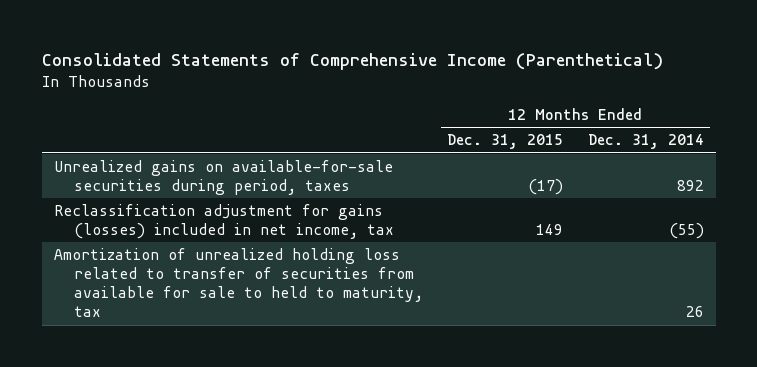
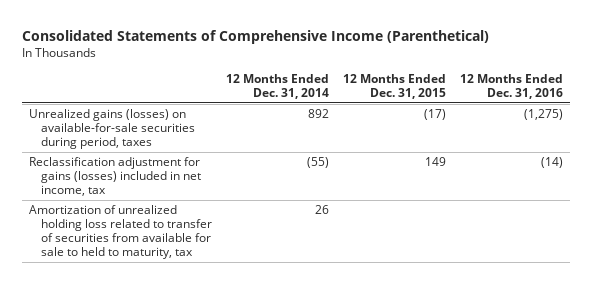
none -> [459,74,563,100] 12 Months Ended Dec. 31, 2016
[53,159,393,196] Unrealized gains on available-for-sale securities during period, taxes -> [28,109,196,150] Unrealized gains (losses) on available-for-sale securities during period, taxes

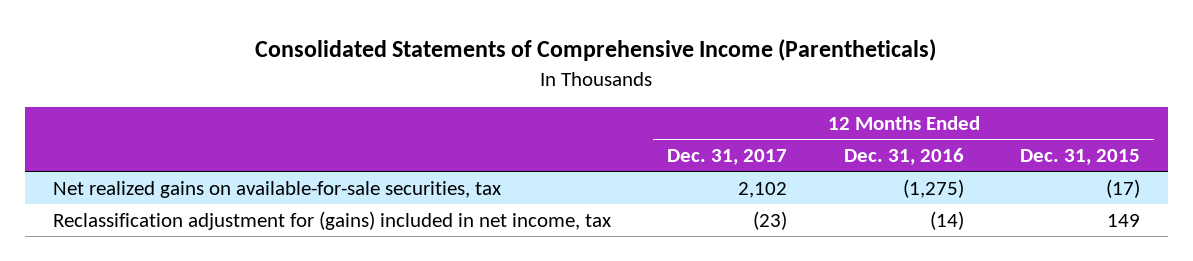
[21,29,489,44] Consolidated Statements of Comprehensive Income (Parenthetical) -> [255,39,937,62] Consolidated Statements of Comprehensive Income (Parentheticals)
[226,74,330,100] 12 Months Ended Dec. 31, 2014 -> none
none -> [667,149,788,166] Dec. 31, 2017
[28,205,213,260] Amortization of unrealized holding loss related to transfer of securities from available for sale to held to maturity, tax -> none
[28,109,196,150] Unrealized gains (losses) on available-for-sale securities during period, taxes -> [52,180,501,198] Net realized gains on available-for-sale securities, tax
[28,157,202,197] Reclassification adjustment for gains (losses) included in net income, tax -> [52,210,611,230] Reclassification adjustment for (gains) included in net income, tax

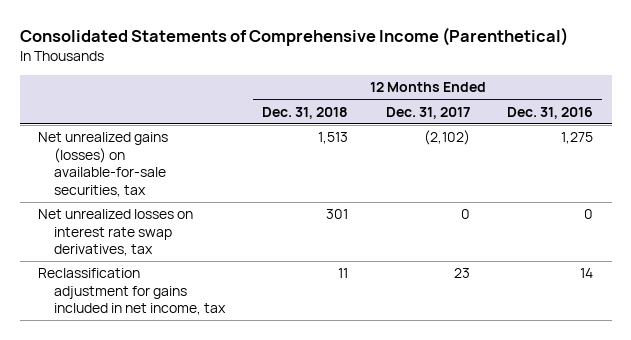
[255,39,937,62] Consolidated Statements of Comprehensive Income (Parentheticals) -> [19,26,568,46] Consolidated Statements of Comprehensive Income (Parenthetical)
[1020,149,1141,166] Dec. 31, 2015 -> none
none -> [262,106,349,119] Dec. 31, 2018
[52,180,501,198] Net realized gains on available-for-sale securities, tax -> [38,132,169,197] Net unrealized gains (losses) on available-for-sale securities, tax
[738,181,788,198] 2,102 -> [423,130,470,146] (2,102)
[902,178,964,198] (1,275) -> [560,132,593,145] 1,275
none -> [38,209,194,257] Net unrealized losses on interest rate swap derivatives, tax
[52,210,611,230] Reclassification adjustment for (gains) included in net income, tax -> [38,268,226,316] Reclassification adjustment for gains included in net income, tax
[753,210,788,230] (23) -> [453,268,470,279] 23
[929,210,964,230] (14) -> [579,268,593,279] 14

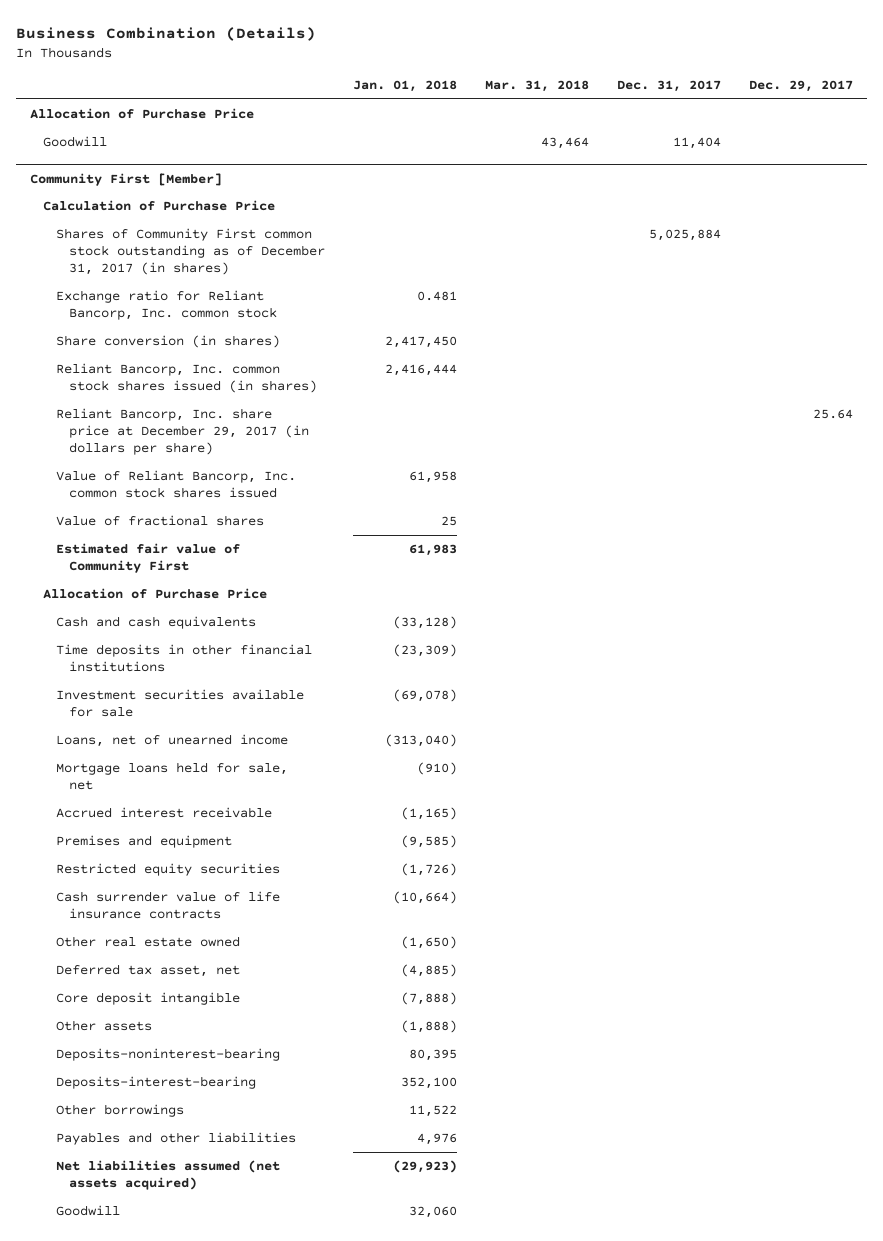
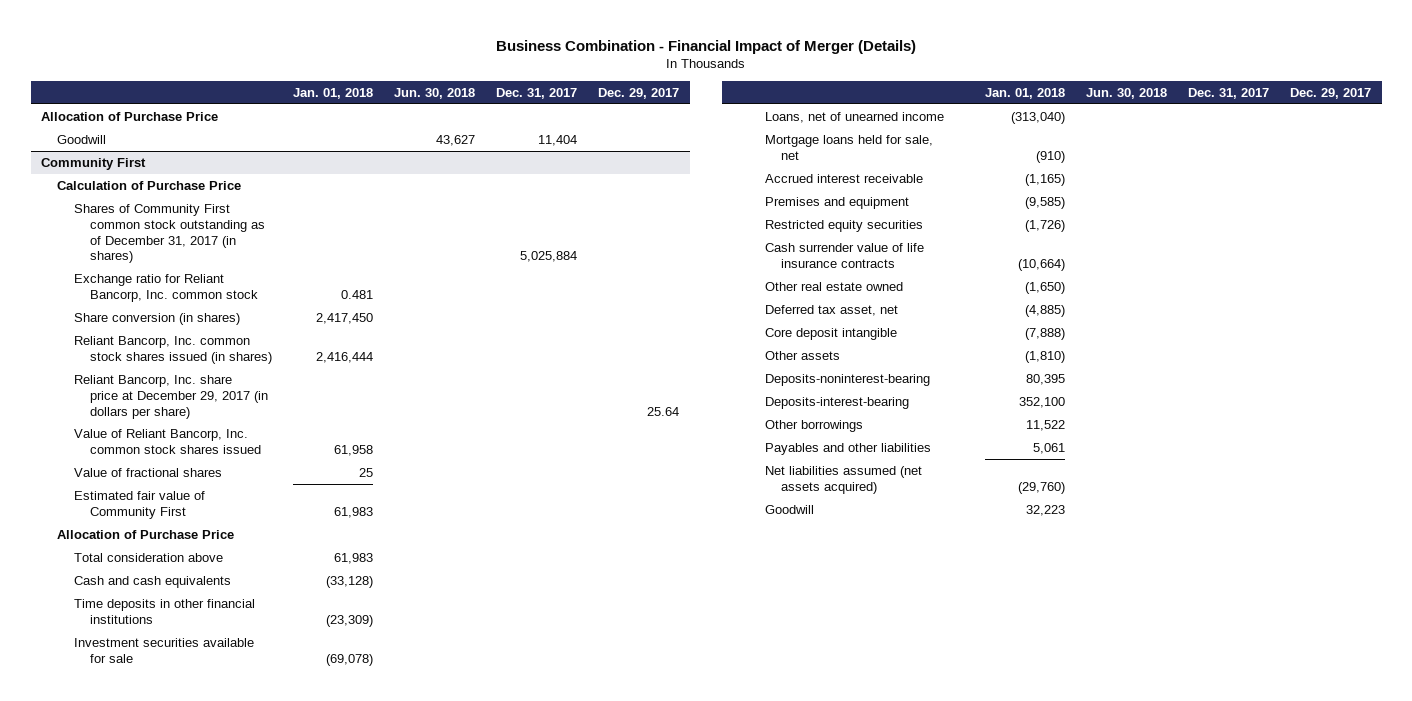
[16,26,317,41] Business Combination (Details) -> [496,39,917,54] Business Combination - Financial Impact of Merger (Details)
[484,79,589,92] Mar. 31, 2018 -> none
none -> [394,87,476,99] Jun. 30, 2018
[30,172,223,186] Community First [Member] -> [41,157,147,170] Community First
none -> [73,552,223,562] Total consideration above
[400,1020,457,1034] (1,888) -> [1024,350,1065,363] (1,810)
[416,1133,457,1146] 4,976 -> [1032,442,1065,454] 5,061
[392,1160,457,1174] (29,923) -> [1017,481,1065,494] (29,760)
[408,1206,457,1219] 32,060 -> [1025,504,1065,516] 32,223

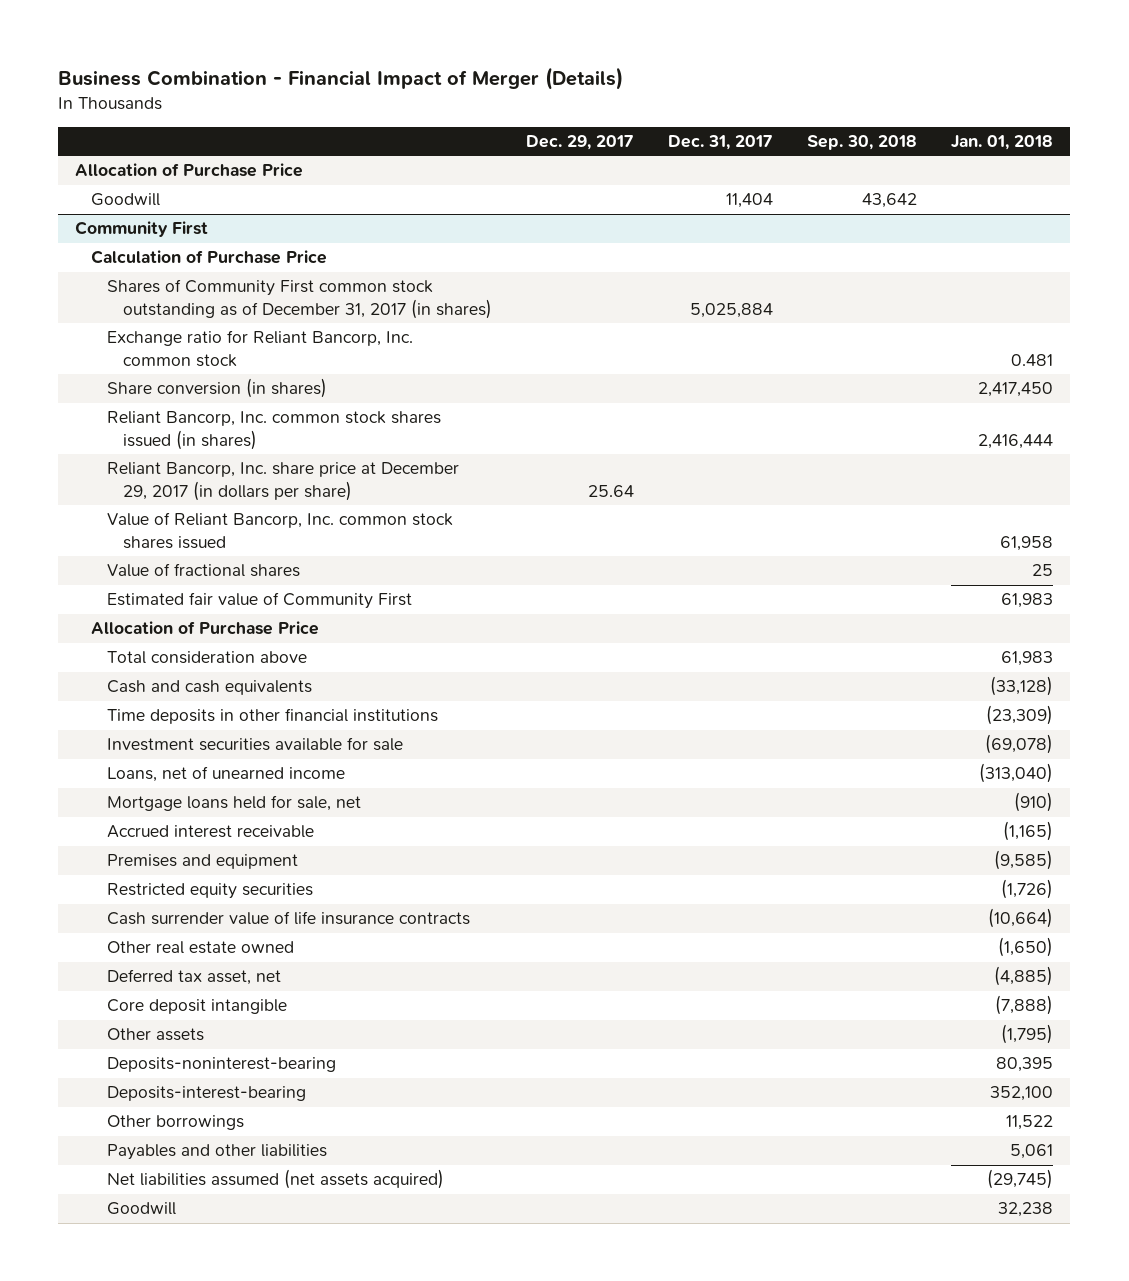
[394,87,476,99] Jun. 30, 2018 -> none
none -> [807,134,918,150] Sep. 30, 2018
[1024,350,1065,363] (1,810) -> [1001,1024,1054,1045] (1,795)
[1017,481,1065,494] (29,760) -> [987,1169,1054,1190] (29,745)
[1025,504,1065,516] 32,223 -> [998,1202,1054,1218] 32,238

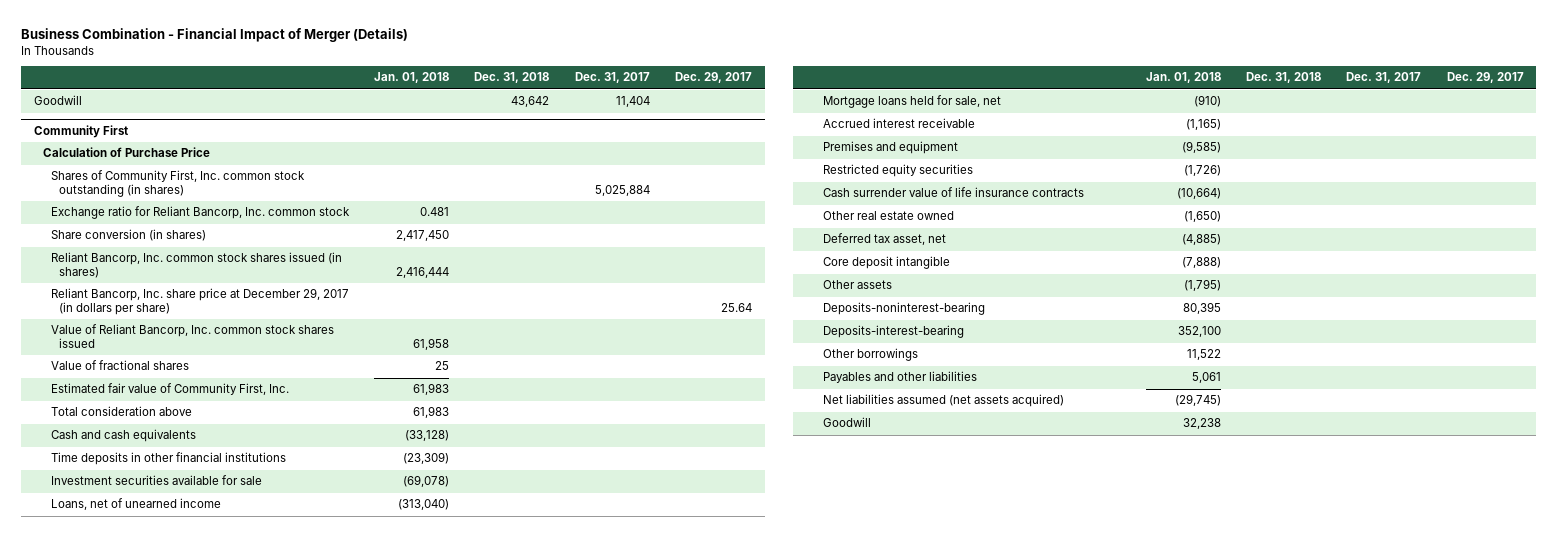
[807,134,918,150] Sep. 30, 2018 -> none
none -> [474,72,550,84] Dec. 31, 2018
[75,163,304,178] Allocation of Purchase Price -> none
[107,279,492,319] Shares of Community First common stock outstanding as of December 31, 2017 (in shares) -> [50,170,305,198] Shares of Community First, Inc. common stock outstanding (in shares)
[91,621,320,636] Allocation of Purchase Price -> none
[107,592,413,610] Estimated fair value of Community First -> [50,383,289,396] Estimated fair value of Community First, Inc.

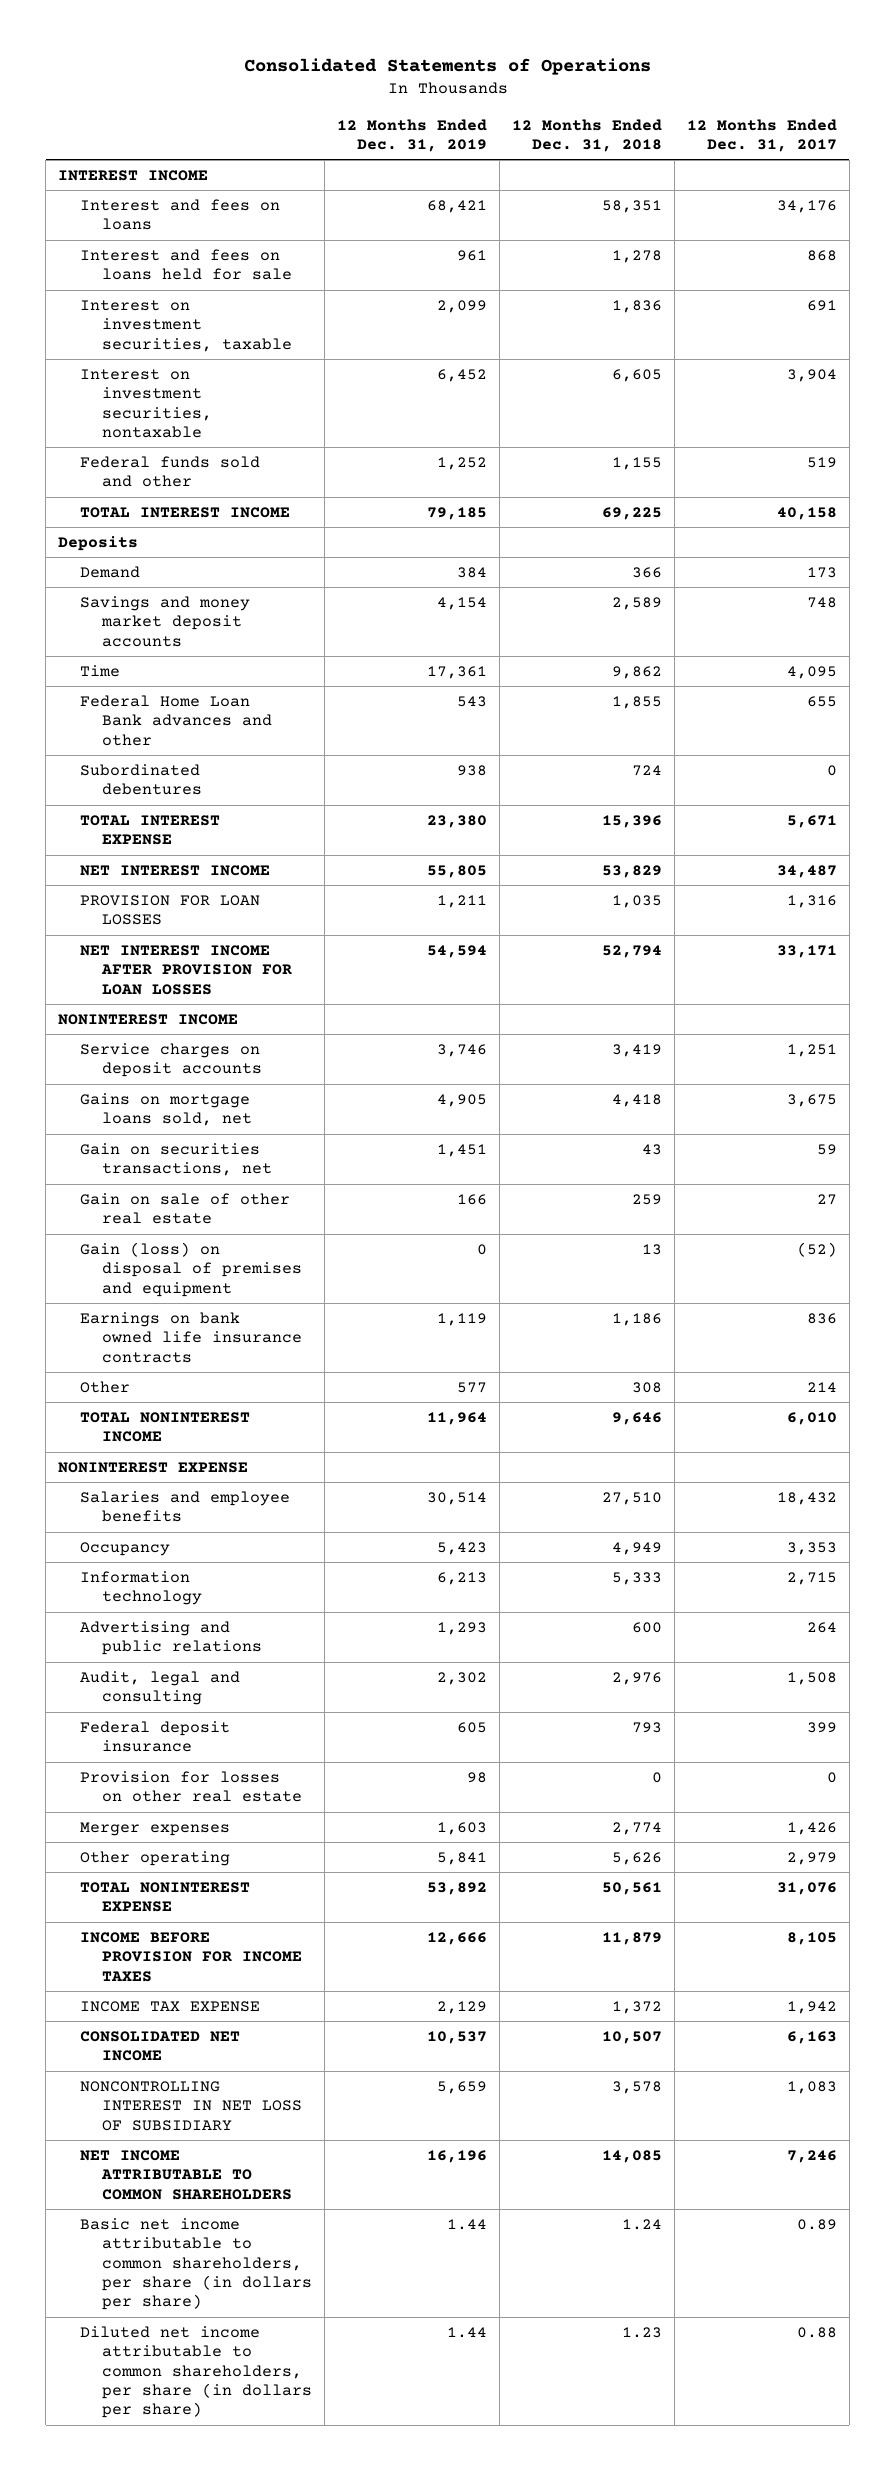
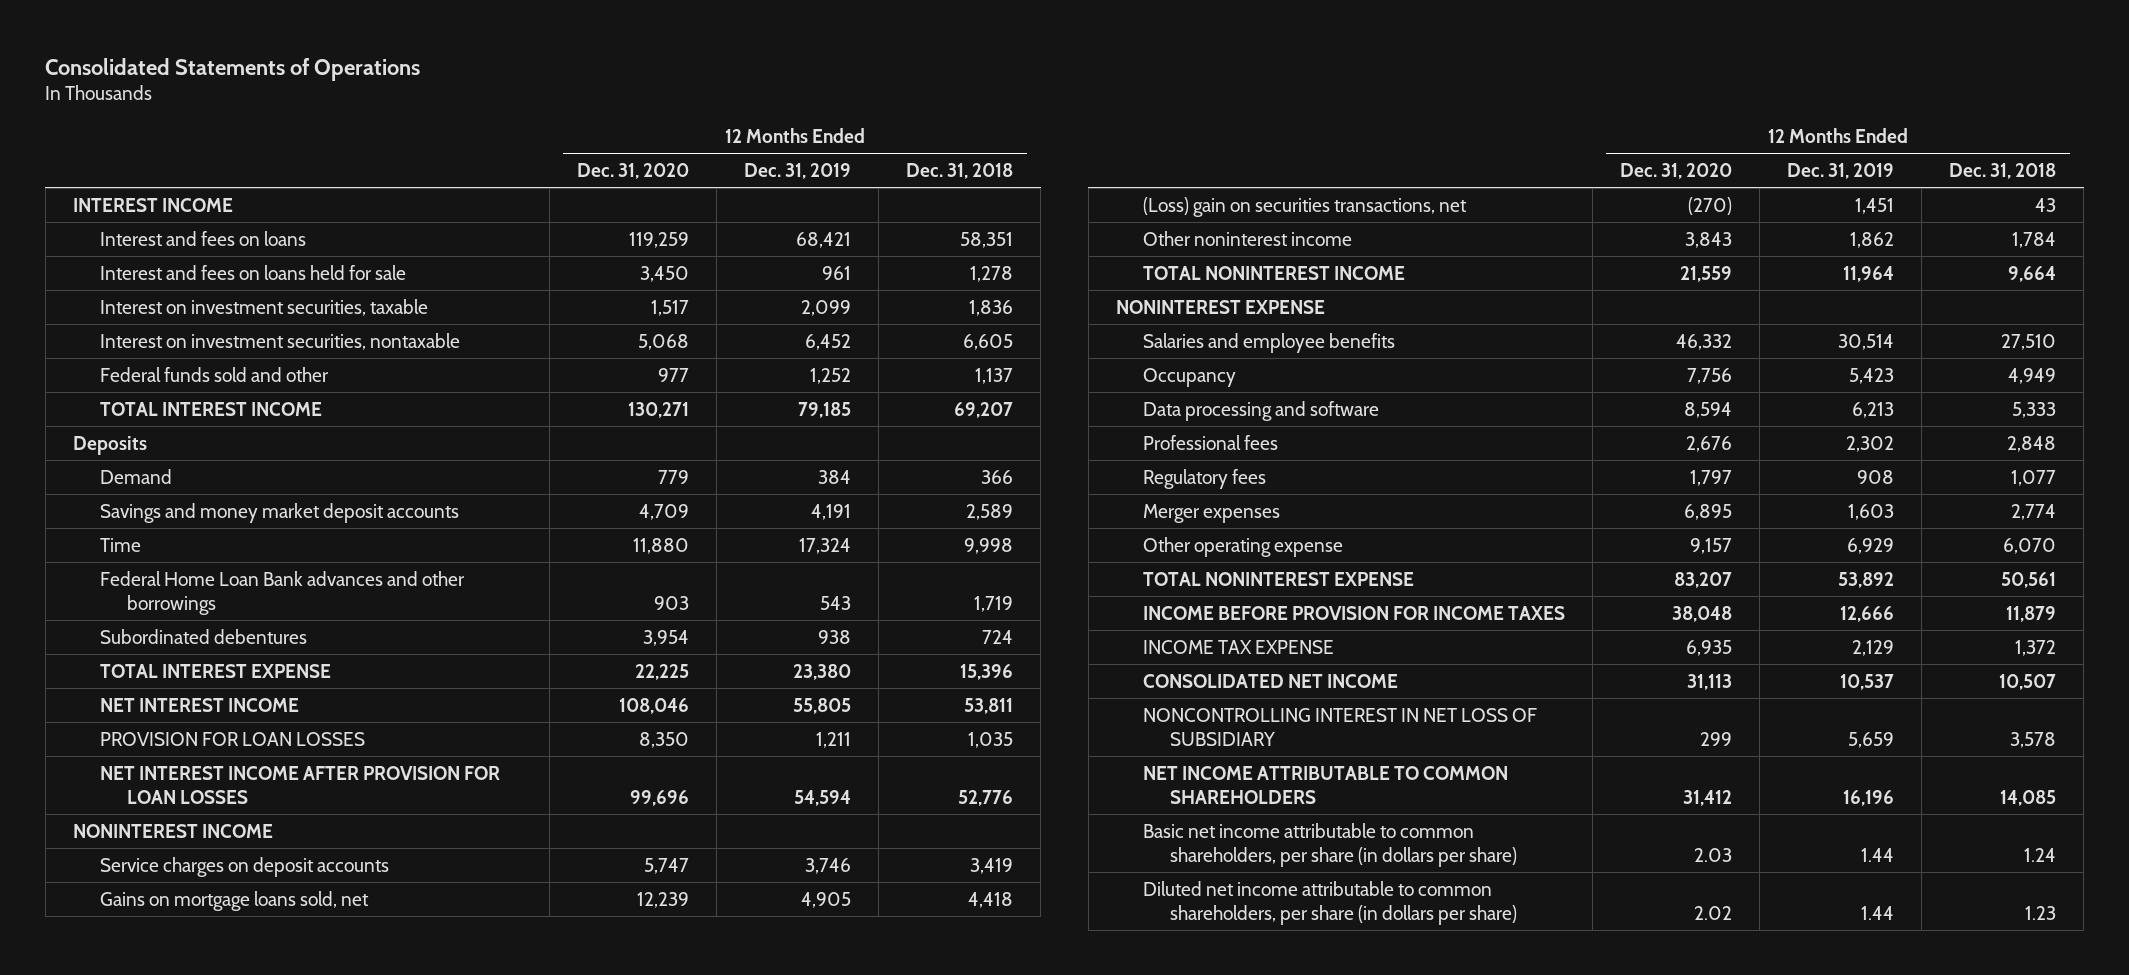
[686,118,837,153] 12 Months Ended Dec. 31, 2017 -> none
none -> [576,162,689,179] Dec. 31, 2020
[611,456,662,470] 1,155 -> [975,367,1014,384] 1,137
[601,506,662,520] 69,225 -> [954,401,1014,418] 69,207
[436,596,487,610] 4,154 -> [811,503,852,520] 4,191
[426,665,487,679] 17,361 -> [799,537,852,554] 17,324
[611,665,662,679] 9,862 -> [964,537,1014,554] 9,998
[79,694,272,746] Federal Home Loan Bank advances and other -> [99,570,465,615] Federal Home Loan Bank advances and other borrowings
[611,695,662,709] 1,855 -> [974,595,1014,612] 1,719
[601,864,662,878] 53,829 -> [964,697,1014,714] 53,811
[601,944,662,958] 52,794 -> [958,789,1014,806] 52,776
[79,1192,290,1225] Gain on sale of other real estate -> none
[79,1241,302,1297] Gain (loss) on disposal of premises and equipment -> none
[79,1311,302,1363] Earnings on bank owned life insurance contracts -> none
[79,1142,272,1177] Gain on securities transactions, net -> [1142,196,1467,217] (Loss) gain on securities transactions, net
[79,1380,130,1393] Other -> [1142,230,1352,246] Other noninterest income
[456,1381,487,1393] 577 -> [1850,231,1895,248] 1,862
[631,1381,662,1393] 308 -> [2012,231,2057,248] 1,784
[611,1411,662,1425] 9,646 -> [2008,265,2057,282] 9,664
[79,1620,262,1656] Advertising and public relations -> none
[79,1670,240,1706] Audit, legal and consulting -> none
[79,1720,230,1753] Federal deposit insurance -> none
[79,1770,302,1803] Provision for losses on other real estate -> none
[79,1570,202,1606] Information technology -> [1142,400,1379,421] Data processing and software
none -> [1142,434,1278,450] Professional fees
none -> [1142,468,1266,489] Regulatory fees
[79,1850,230,1866] Other operating -> [1142,536,1343,557] Other operating expense
[436,1851,487,1865] 5,841 -> [1847,537,1895,554] 6,929
[611,1851,662,1865] 5,626 -> [2003,537,2057,554] 6,070

